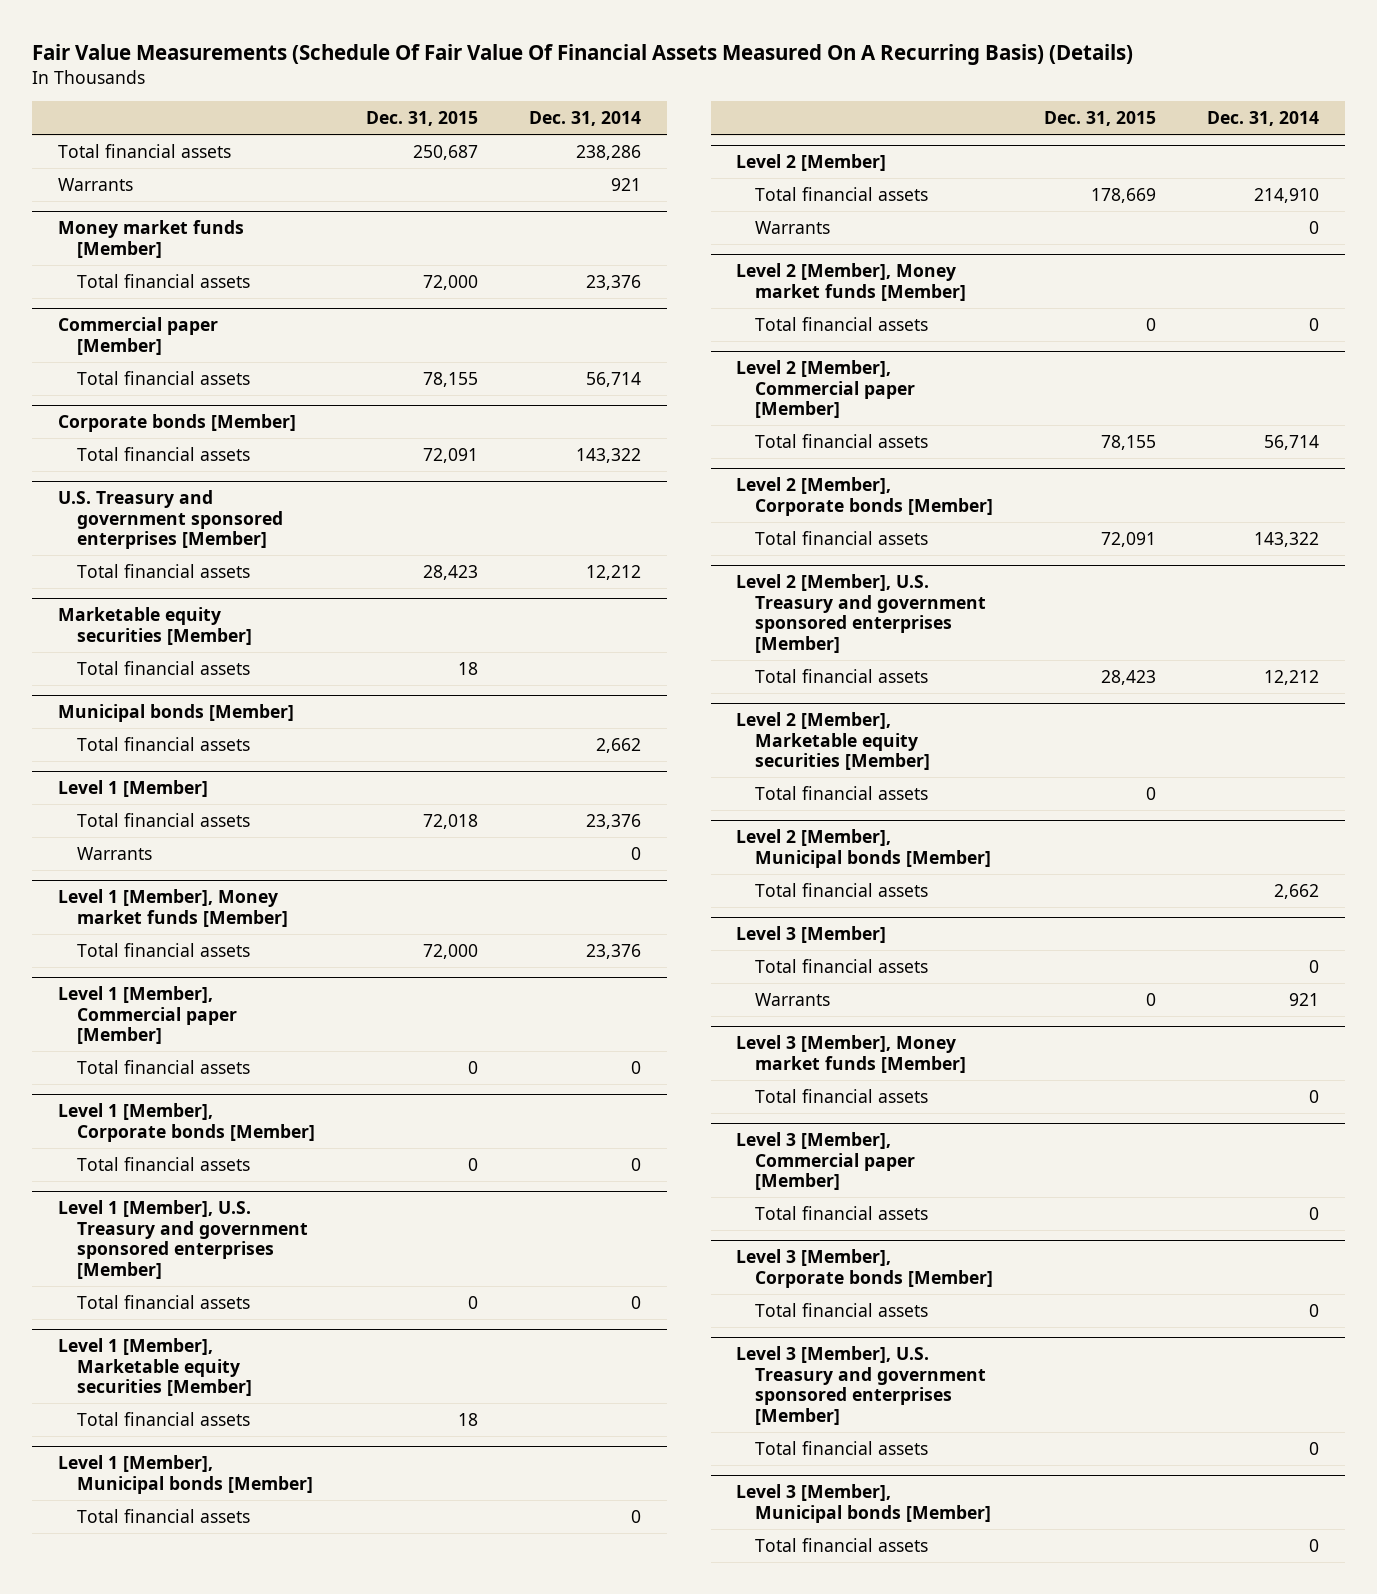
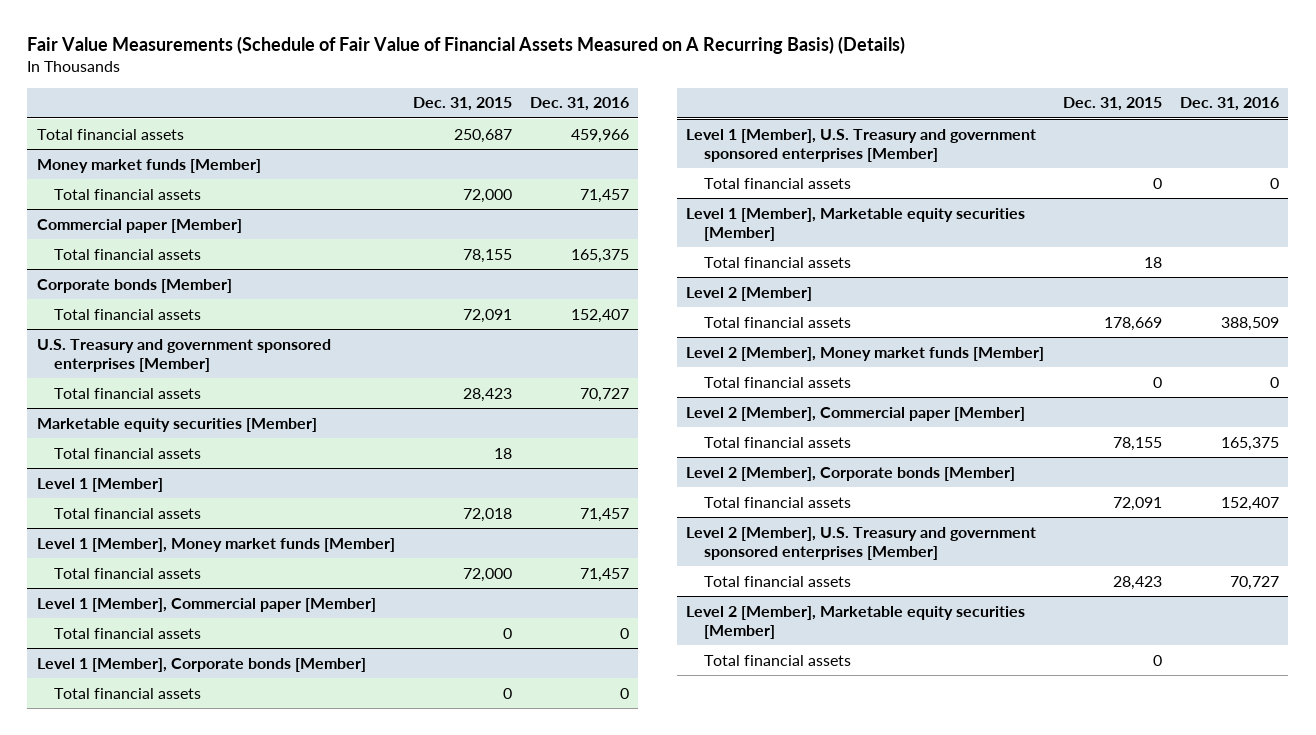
[32,43,1134,65] Fair Value Measurements (Schedule Of Fair Value Of Financial Assets Measured On A Recurring Basis) (Details) -> [27,36,906,55] Fair Value Measurements (Schedule of Fair Value of Financial Assets Measured on A Recurring Basis) (Details)
[529,111,642,127] Dec. 31, 2014 -> none
none -> [530,97,630,112] Dec. 31, 2016
[57,177,133,191] Warrants -> none
[57,704,294,723] Municipal bonds [Member] -> none
[76,736,250,751] Total financial assets -> none
[76,846,152,860] Warrants -> none
[57,1455,313,1494] Level 1 [Member], Municipal bonds [Member] -> none
[76,1508,250,1523] Total financial assets -> none
[755,220,831,234] Warrants -> none
[736,829,992,868] Level 2 [Member], Municipal bonds [Member] -> none
[755,882,929,897] Total financial assets -> none
[736,926,887,944] Level 3 [Member] -> none
[755,958,929,973] Total financial assets -> none
[755,992,831,1006] Warrants -> none
[736,1035,967,1073] Level 3 [Member], Money market funds [Member] -> none
[755,1088,929,1103] Total financial assets -> none
[736,1132,916,1191] Level 3 [Member], Commercial paper [Member] -> none
[755,1205,929,1220] Total financial assets -> none
[736,1249,994,1288] Level 3 [Member], Corporate bonds [Member] -> none
[755,1302,929,1317] Total financial assets -> none
[736,1346,987,1425] Level 3 [Member], U.S. Treasury and government sponsored enterprises [Member] -> none
[755,1440,929,1455] Total financial assets -> none
[736,1484,992,1523] Level 3 [Member], Municipal bonds [Member] -> none
[755,1537,929,1552] Total financial assets -> none

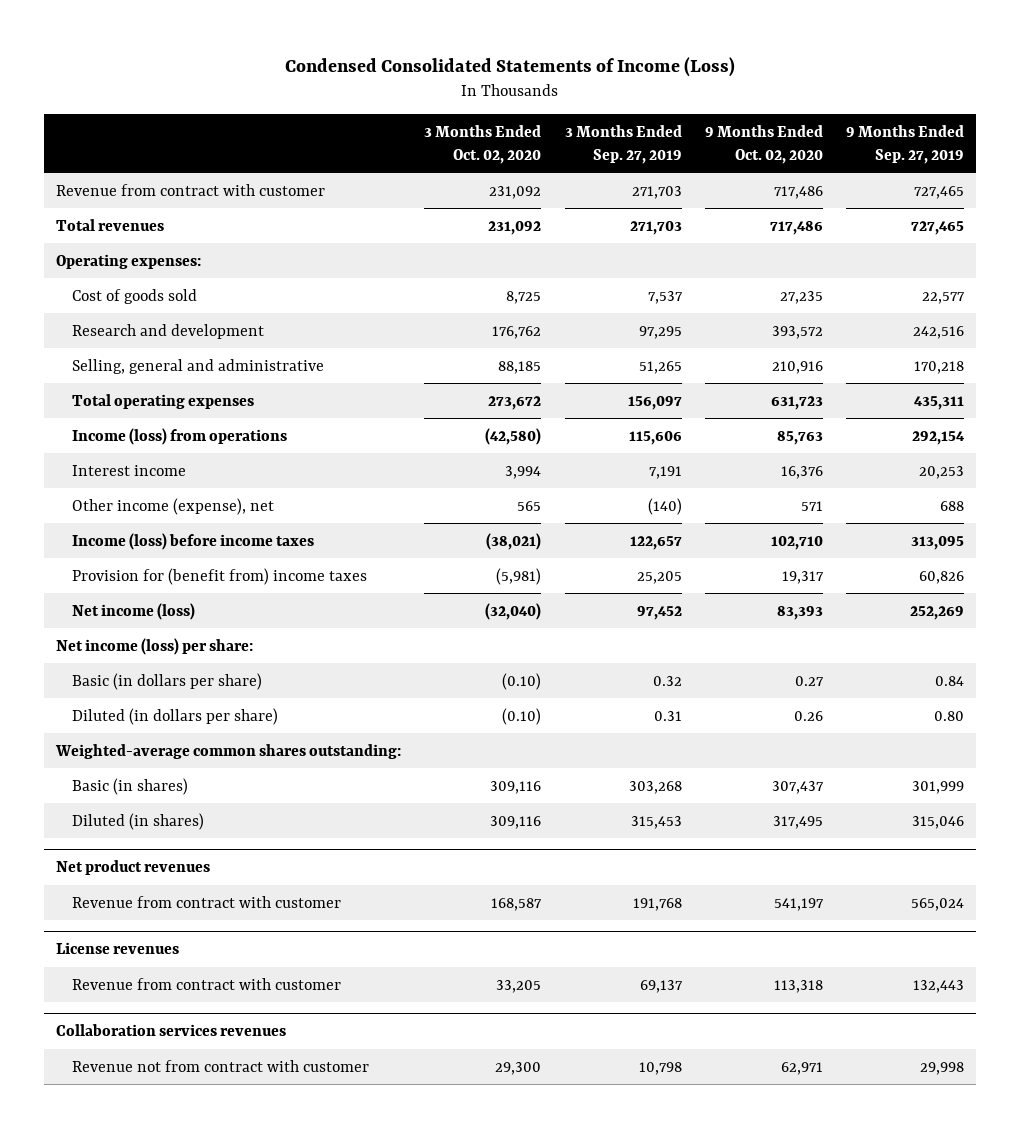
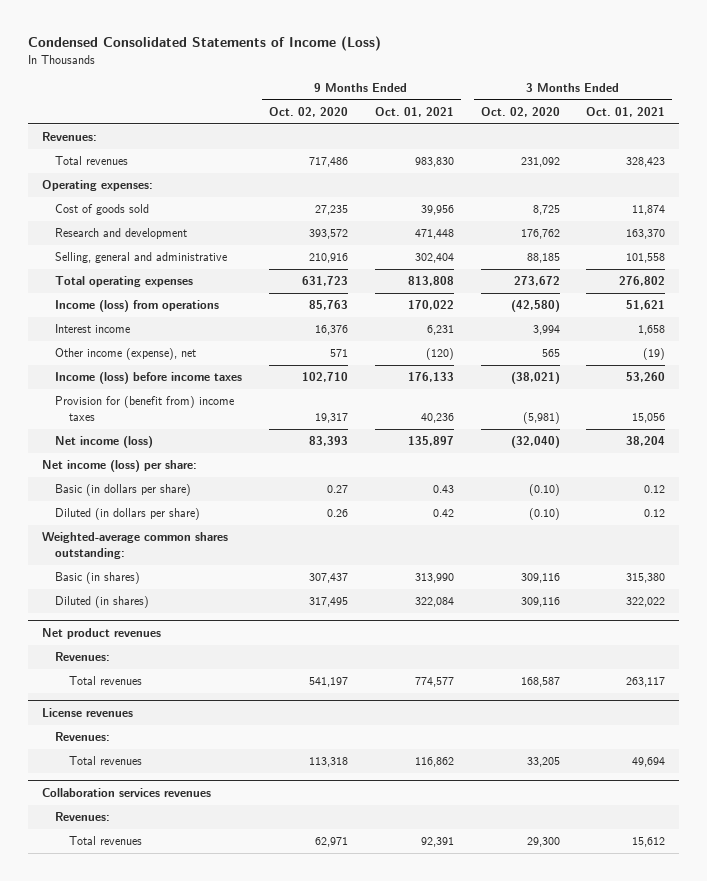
[564,124,682,164] 3 Months Ended Sep. 27, 2019 -> none
[846,124,965,164] 9 Months Ended Sep. 27, 2019 -> none
none -> [374,107,454,118] Oct. 01, 2021
none -> [586,107,666,118] Oct. 01, 2021
[55,183,325,196] Revenue from contract with customer -> none
none -> [41,132,97,142] Revenues:
none -> [55,652,111,662] Revenues:
[72,895,342,908] Revenue from contract with customer -> [69,676,143,686] Total revenues
none -> [55,732,111,742] Revenues:
[72,977,342,990] Revenue from contract with customer -> [69,756,143,766] Total revenues
none -> [55,812,111,822] Revenues:
[72,1059,370,1072] Revenue not from contract with customer -> [69,836,143,846] Total revenues

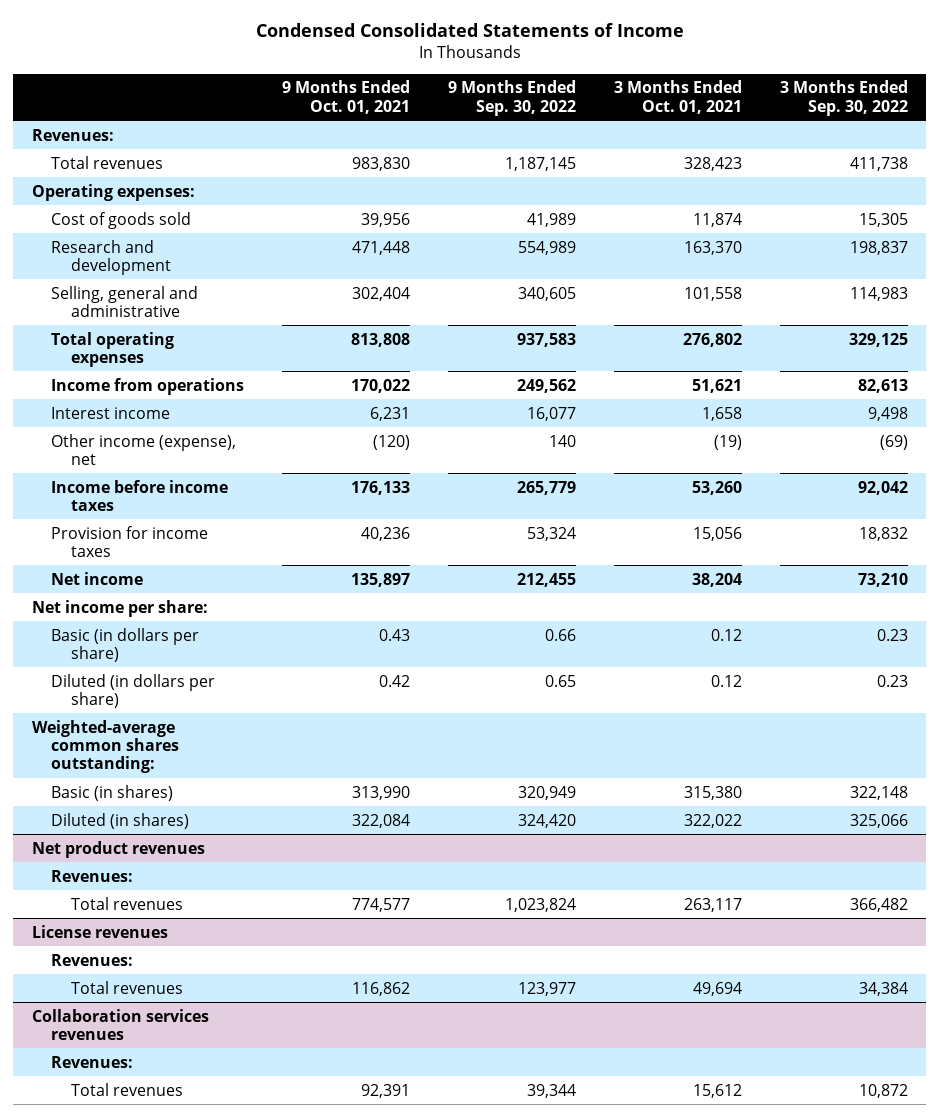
[28,36,382,52] Condensed Consolidated Statements of Income (Loss) -> [255,23,684,38] Condensed Consolidated Statements of Income
[269,107,349,118] Oct. 02, 2020 -> none
[480,107,560,118] Oct. 02, 2020 -> none
none -> [447,80,576,116] 9 Months Ended Sep. 30, 2022
none -> [779,80,908,116] 3 Months Ended Sep. 30, 2022
[55,300,220,313] Income (loss) from operations -> [51,377,245,395] Income from operations
[55,372,243,385] Income (loss) before income taxes -> [51,479,229,511] Income before income taxes
[55,396,235,422] Provision for (benefit from) income taxes -> [51,525,209,557] Provision for income taxes
[55,436,154,449] Net income (loss) -> [51,571,144,585] Net income
[41,460,197,473] Net income (loss) per share: -> [31,599,208,617] Net income per share:

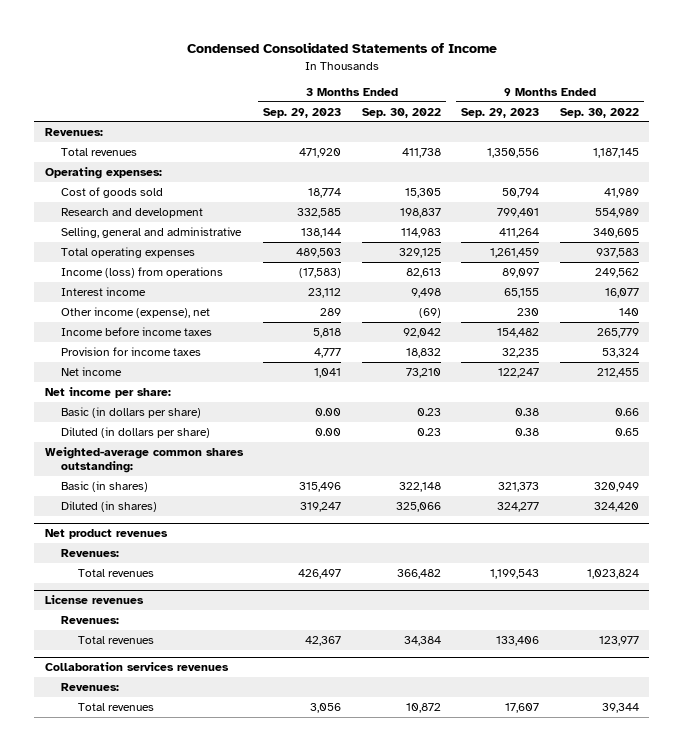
[282,80,411,114] 9 Months Ended Oct. 01, 2021 -> none
[613,80,742,114] 3 Months Ended Oct. 01, 2021 -> none
none -> [263,107,342,118] Sep. 29, 2023
none -> [461,107,540,118] Sep. 29, 2023
[51,377,245,395] Income from operations -> [61,267,224,279] Income (loss) from operations

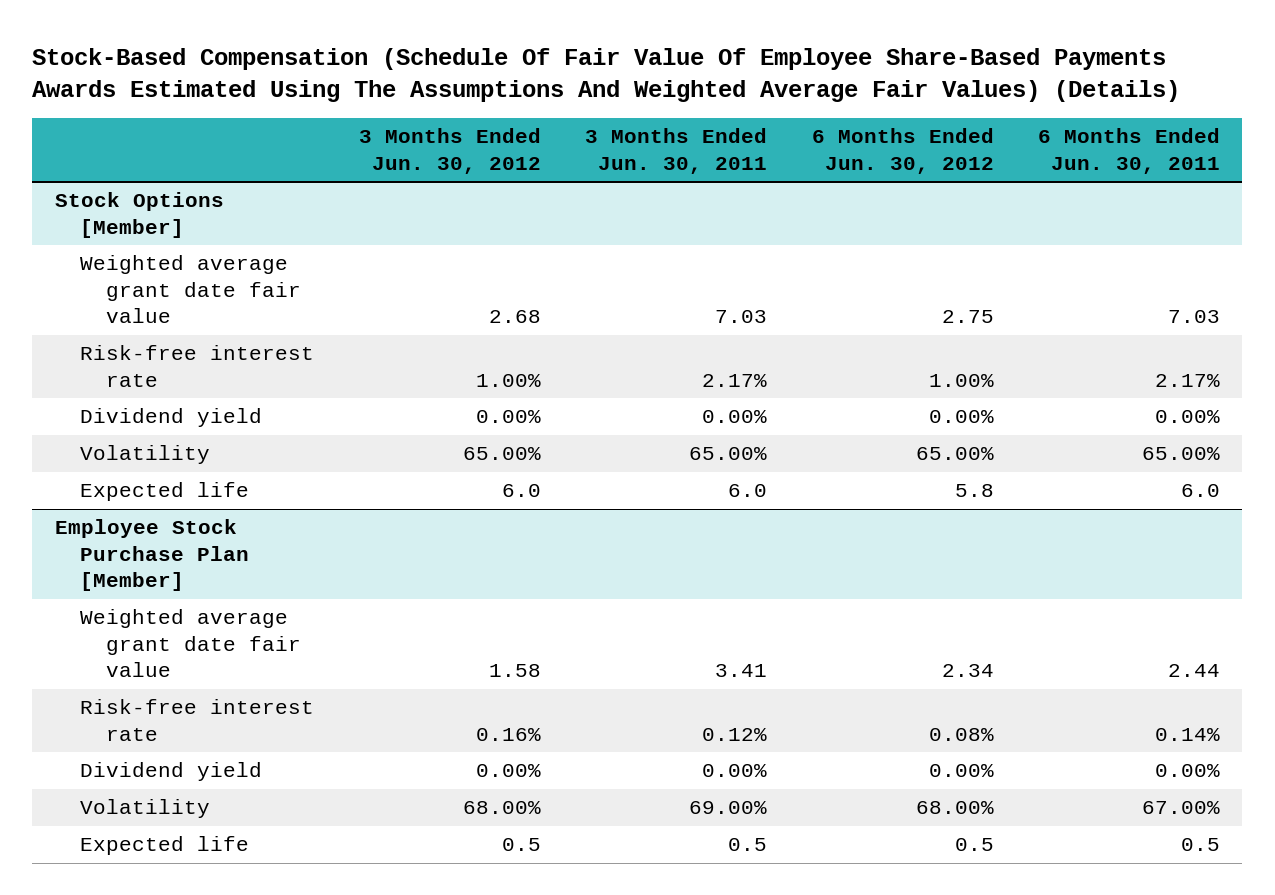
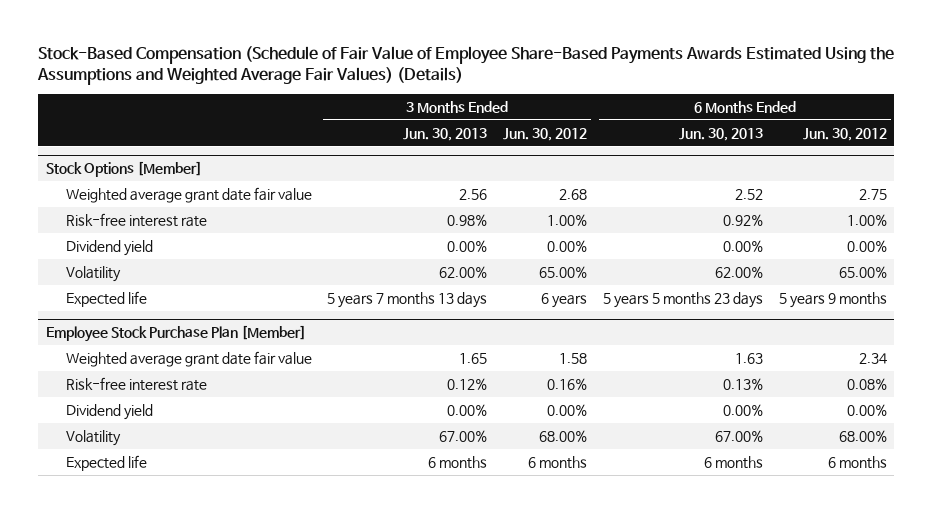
[32,47,1181,102] Stock-Based Compensation (Schedule Of Fair Value Of Employee Share-Based Payments Awards Estimated Using The Assumptions And Weighted Average Fair Values) (Details) -> [37,46,895,86] Stock-Based Compensation (Schedule of Fair Value of Employee Share-Based Payments Awards Estimated Using the Assumptions and Weighted Average Fair Values) (Details)
[585,128,768,174] 3 Months Ended Jun. 30, 2011 -> none
[1038,128,1221,174] 6 Months Ended Jun. 30, 2011 -> none
none -> [403,127,488,141] Jun. 30, 2013
none -> [678,127,763,141] Jun. 30, 2013
[501,484,541,498] 6.0 -> [541,292,588,308] 6 years
[954,484,994,498] 5.8 -> [778,291,887,308] 5 years 9 months
[501,838,541,852] 0.5 -> [528,455,588,469] 6 months
[954,838,994,852] 0.5 -> [827,455,887,469] 6 months

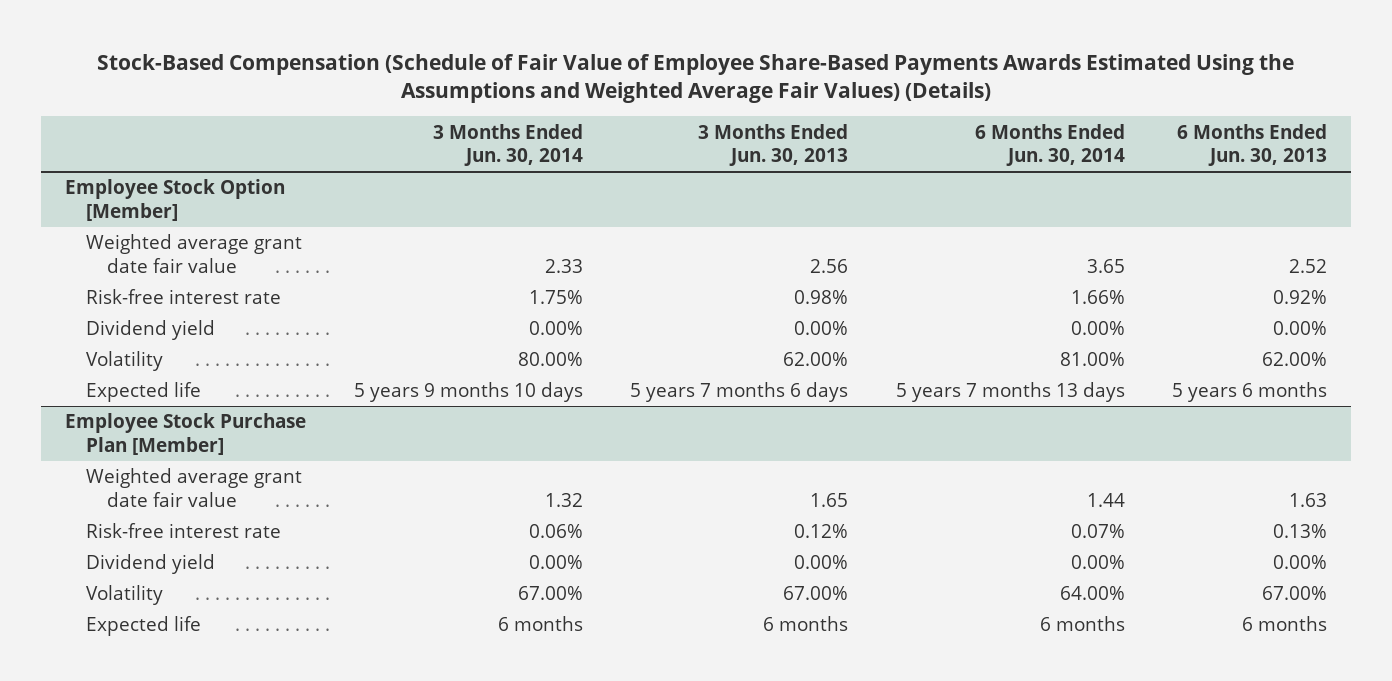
[503,127,588,141] Jun. 30, 2012 -> none
[802,127,887,141] Jun. 30, 2012 -> none
none -> [432,123,583,167] 3 Months Ended Jun. 30, 2014
none -> [974,123,1125,167] 6 Months Ended Jun. 30, 2014
[46,161,203,178] Stock Options [Member] -> [65,179,286,221] Employee Stock Option [Member]
[327,291,488,308] 5 years 7 months 13 days -> [630,382,849,403] 5 years 7 months 6 days
[602,291,763,308] 5 years 5 months 23 days -> [1172,382,1328,403] 5 years 6 months

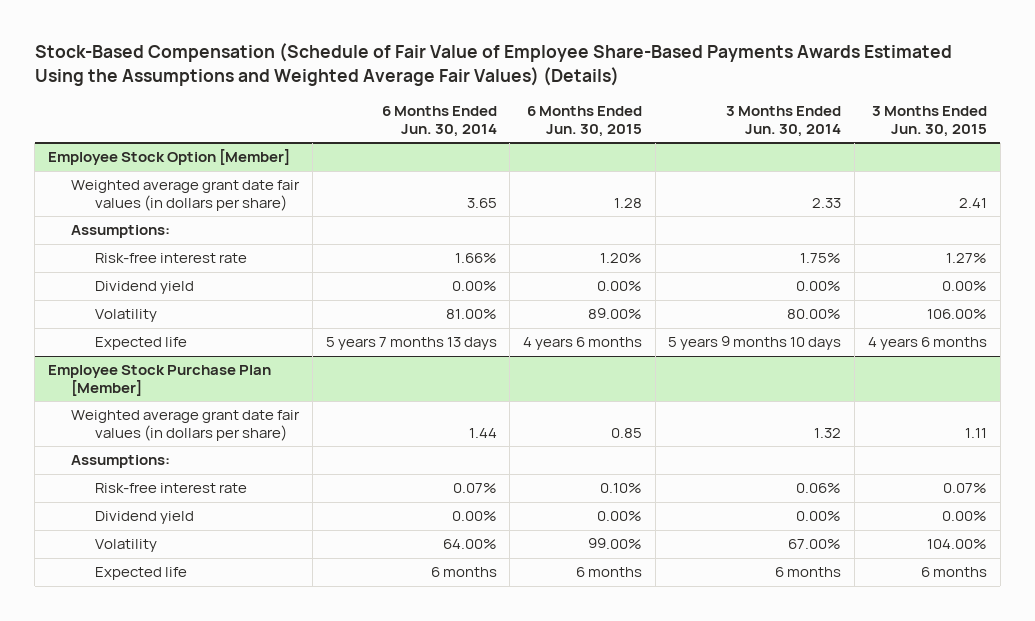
[698,123,849,167] 3 Months Ended Jun. 30, 2013 -> none
[1177,123,1328,167] 6 Months Ended Jun. 30, 2013 -> none
none -> [527,106,643,137] 6 Months Ended Jun. 30, 2015
none -> [871,106,987,137] 3 Months Ended Jun. 30, 2015
[86,234,303,273] Weighted average grant date fair value -> [71,180,301,212] Weighted average grant date fair values (in dollars per share)
none -> [71,225,171,239] Assumptions:
[86,468,303,507] Weighted average grant date fair value -> [71,410,301,442] Weighted average grant date fair values (in dollars per share)
none -> [71,455,171,469] Assumptions:

